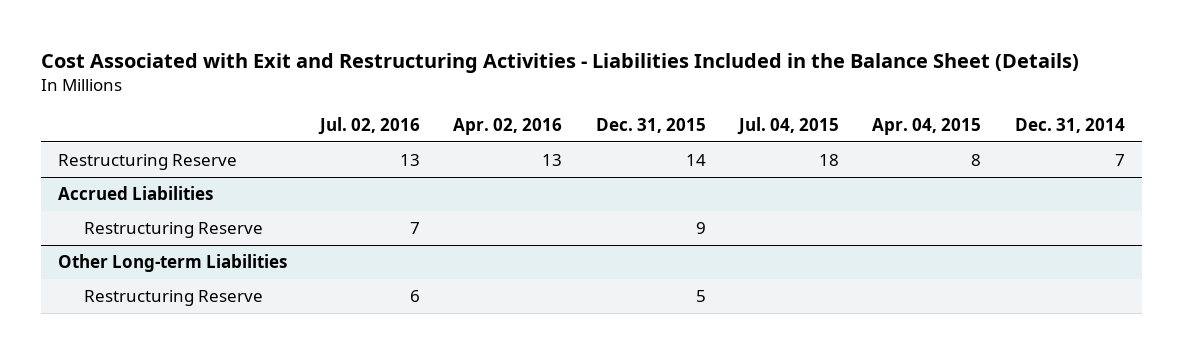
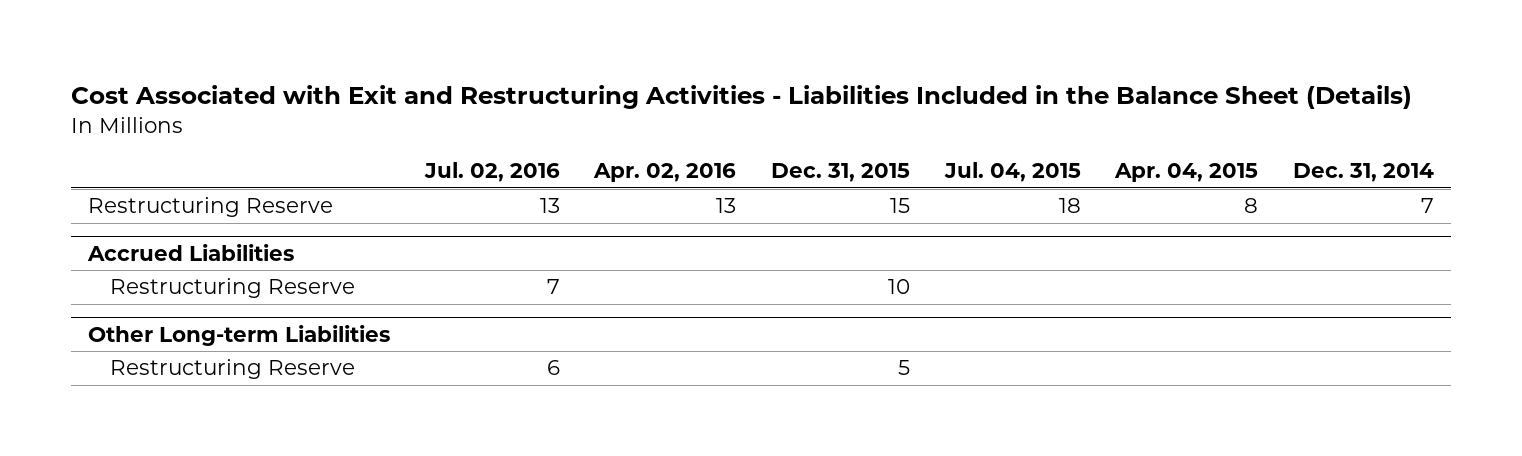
[685,154,706,167] 14 -> [889,198,910,214] 15
[695,222,706,235] 9 -> [887,279,910,295] 10

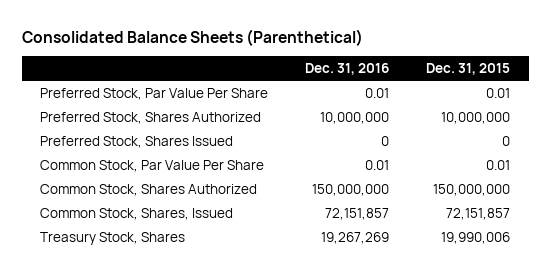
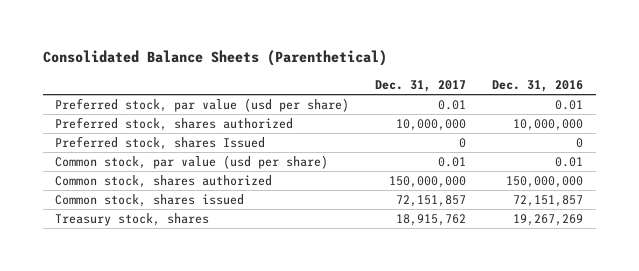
[426,63,511,76] Dec. 31, 2015 -> none
none -> [375,80,467,93] Dec. 31, 2017
[40,88,269,101] Preferred Stock, Par Value Per Share -> [55,98,350,113] Preferred stock, par value (usd per share)
[40,112,262,125] Preferred Stock, Shares Authorized -> [55,117,294,132] Preferred stock, shares authorized
[40,136,234,149] Preferred Stock, Shares Issued -> [55,136,266,151] Preferred stock, shares Issued
[40,160,265,173] Common Stock, Par Value Per Share -> [55,155,329,170] Common stock, par value (usd per share)
[40,184,258,197] Common Stock, Shares Authorized -> [55,175,273,189] Common stock, shares authorized
[40,208,234,221] Common Stock, Shares, Issued -> [55,194,245,208] Common stock, shares issued
[40,232,186,246] Treasury Stock, Shares -> [55,213,210,227] Treasury stock, shares

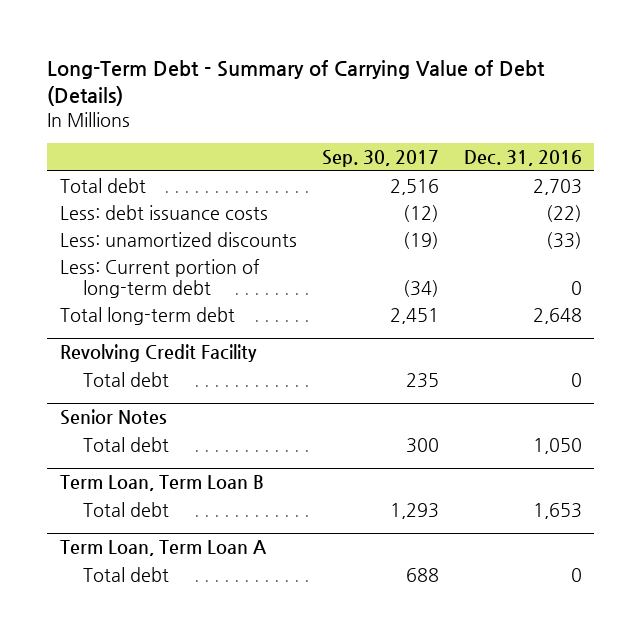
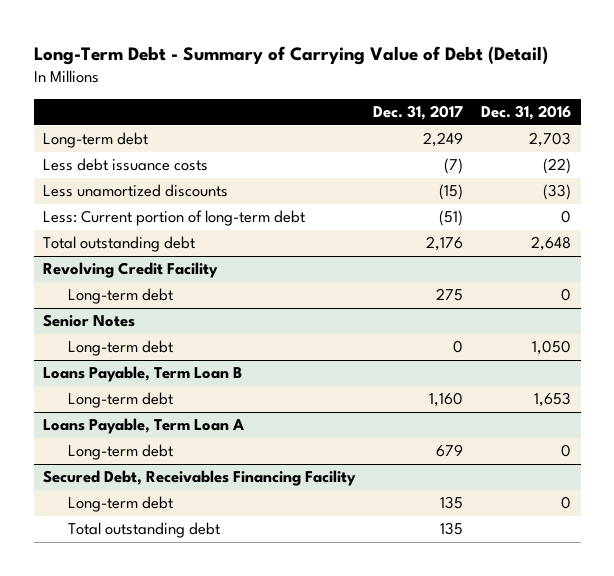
[47,59,546,106] Long-Term Debt - Summary of Carrying Value of Debt (Details) -> [33,45,548,65] Long-Term Debt - Summary of Carrying Value of Debt (Detail)
[321,149,439,167] Sep. 30, 2017 -> none
none -> [373,105,464,121] Dec. 31, 2017
[59,177,146,193] Total debt -> [42,132,148,149] Long-term debt
[59,204,268,220] Less: debt issuance costs -> [42,158,208,172] Less debt issuance costs
[59,231,297,247] Less: unamortized discounts -> [42,184,228,198] Less unamortized discounts
[59,306,235,325] Total long-term debt -> [42,236,195,253] Total outstanding debt
[83,371,170,387] Total debt -> [68,288,174,305] Long-term debt
[83,436,170,452] Total debt -> [68,340,174,357] Long-term debt
[59,475,264,492] Term Loan, Term Loan B -> [42,366,242,383] Loans Payable, Term Loan B
[83,501,170,517] Total debt -> [68,392,174,409] Long-term debt
[59,540,267,557] Term Loan, Term Loan A -> [42,418,244,435] Loans Payable, Term Loan A
[83,566,170,582] Total debt -> [68,444,174,461] Long-term debt
none -> [42,470,356,487] Secured Debt, Receivables Financing Facility
none -> [68,496,174,513] Long-term debt
none -> [68,522,221,539] Total outstanding debt

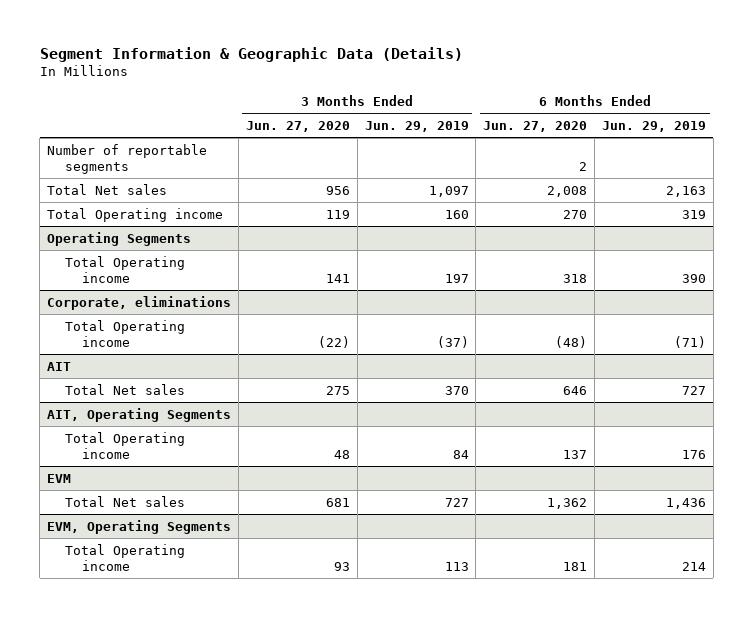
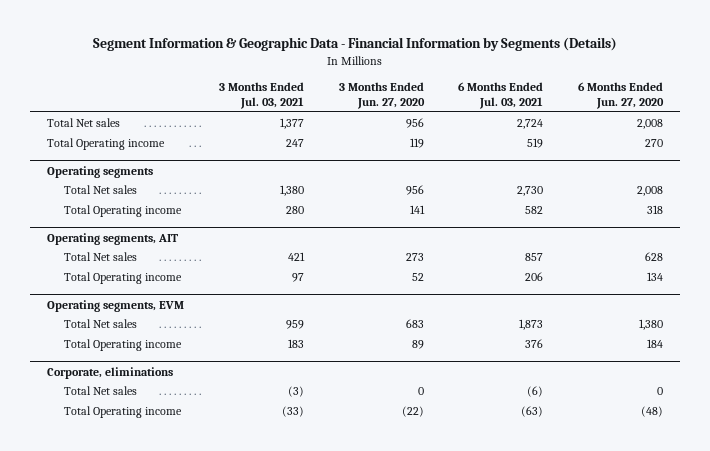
[39,47,463,63] Segment Information & Geographic Data (Details) -> [93,37,618,52] Segment Information & Geographic Data - Financial Information by Segments (Details)
[364,120,469,132] Jun. 29, 2019 -> none
[602,120,707,132] Jun. 29, 2019 -> none
none -> [218,81,304,109] 3 Months Ended Jul. 03, 2021
none -> [458,81,544,109] 6 Months Ended Jul. 03, 2021
[47,143,208,174] Number of reportable segments -> none
[47,231,192,246] Operating Segments -> [47,165,154,178] Operating segments
none -> [63,184,137,194] Total Net sales
none -> [47,232,179,245] Operating segments, AIT
none -> [63,251,137,261] Total Net sales
none -> [63,271,182,284] Total Operating income
none -> [47,299,185,312] Operating segments, EVM
none -> [63,318,137,328] Total Net sales
none -> [63,338,182,351] Total Operating income
none -> [63,385,137,395] Total Net sales
[47,361,72,371] AIT -> none
[64,383,185,395] Total Net sales -> none
[47,407,232,422] AIT, Operating Segments -> none
[64,431,185,459] Total Operating income -> none
[47,473,72,483] EVM -> none
[64,495,185,507] Total Net sales -> none
[47,519,232,534] EVM, Operating Segments -> none
[64,543,185,571] Total Operating income -> none

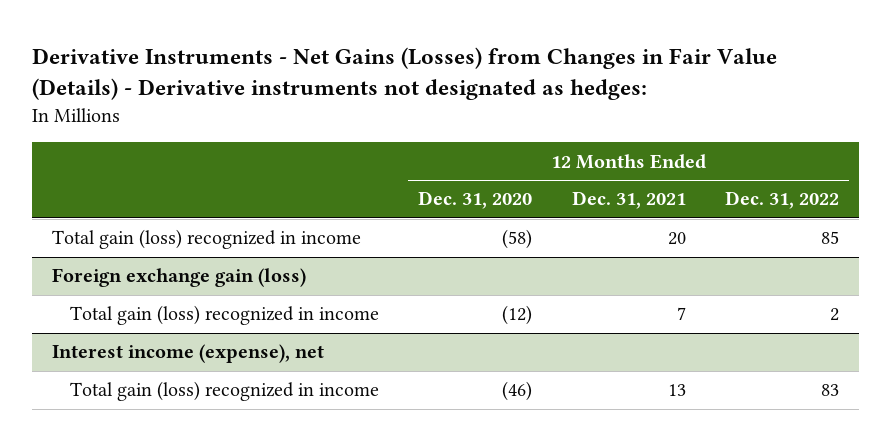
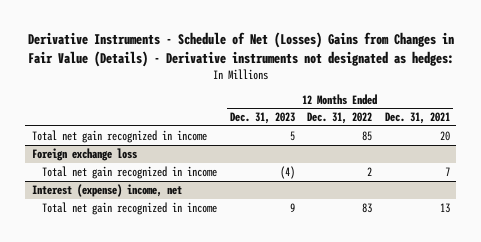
[32,46,778,100] Derivative Instruments - Net Gains (Losses) from Changes in Fair Value (Details) - Derivative instruments not designated as hedges: -> [27,31,454,67] Derivative Instruments - Schedule of Net (Losses) Gains from Changes in Fair Value (Details) - Derivative instruments not designated as hedges:
[418,191,533,210] Dec. 31, 2020 -> none
none -> [229,112,295,125] Dec. 31, 2023
[51,229,361,250] Total gain (loss) recognized in income -> [31,129,207,143] Total net gain recognized in income
[51,268,306,288] Foreign exchange gain (loss) -> [31,147,137,161] Foreign exchange loss
[69,305,379,326] Total gain (loss) recognized in income -> [42,165,218,179] Total net gain recognized in income
[51,344,324,364] Interest income (expense), net -> [31,183,182,197] Interest (expense) income, net
[69,381,379,402] Total gain (loss) recognized in income -> [42,201,218,215] Total net gain recognized in income

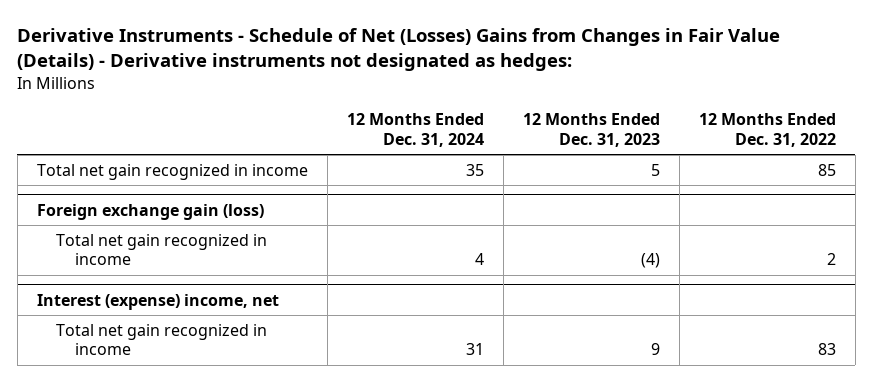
[384,112,450,125] Dec. 31, 2021 -> none
none -> [346,113,484,148] 12 Months Ended Dec. 31, 2024
[31,147,137,161] Foreign exchange loss -> [36,203,264,220] Foreign exchange gain (loss)

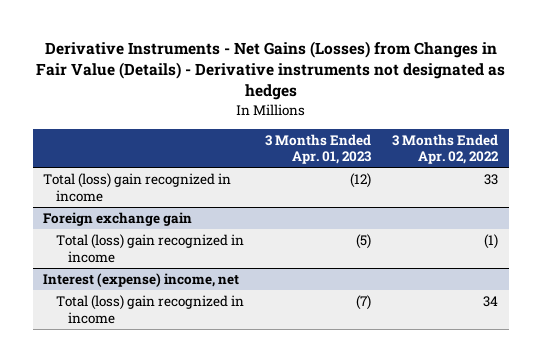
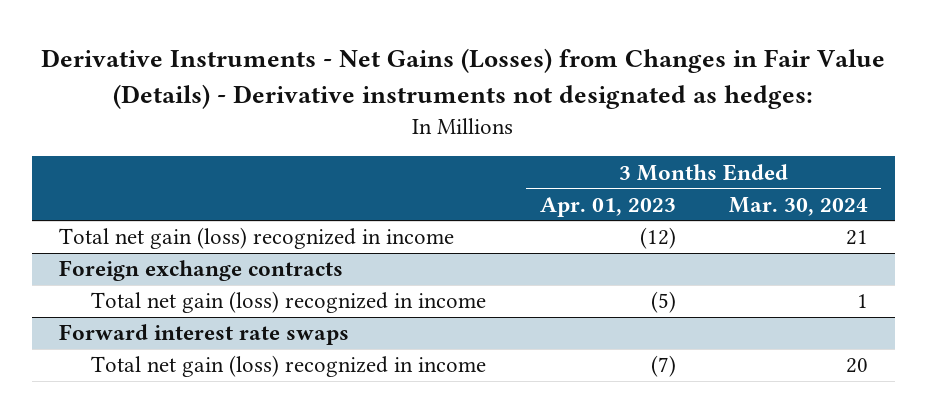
[35,40,505,101] Derivative Instruments - Net Gains (Losses) from Changes in Fair Value (Details) - Derivative instruments not designated as hedges -> [41,48,886,109] Derivative Instruments - Net Gains (Losses) from Changes in Fair Value (Details) - Derivative instruments not designated as hedges:
[392,133,500,165] 3 Months Ended Apr. 02, 2022 -> none
none -> [728,196,868,216] Mar. 30, 2024
[43,172,232,202] Total (loss) gain recognized in income -> [58,227,454,250] Total net gain (loss) recognized in income
[43,211,193,226] Foreign exchange gain -> [58,260,343,282] Foreign exchange contracts
[55,233,244,263] Total (loss) gain recognized in income -> [91,291,487,314] Total net gain (loss) recognized in income
[43,272,240,287] Interest (expense) income, net -> [58,324,349,346] Forward interest rate swaps
[55,294,244,324] Total (loss) gain recognized in income -> [91,355,487,378] Total net gain (loss) recognized in income

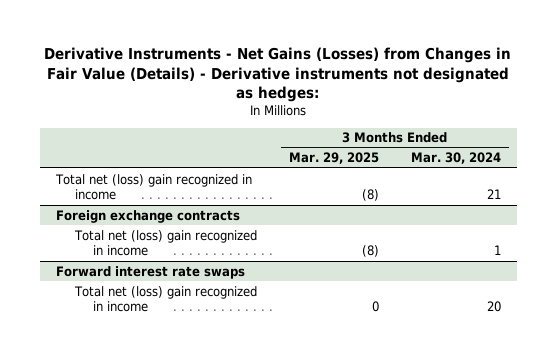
[539,196,676,217] Apr. 01, 2023 -> none
none -> [288,152,379,165] Mar. 29, 2025
[58,227,454,250] Total net gain (loss) recognized in income -> [54,173,252,201] Total net (loss) gain recognized in income
[91,291,487,314] Total net gain (loss) recognized in income -> [73,229,257,257] Total net (loss) gain recognized in income
[91,355,487,378] Total net gain (loss) recognized in income -> [73,285,257,313] Total net (loss) gain recognized in income

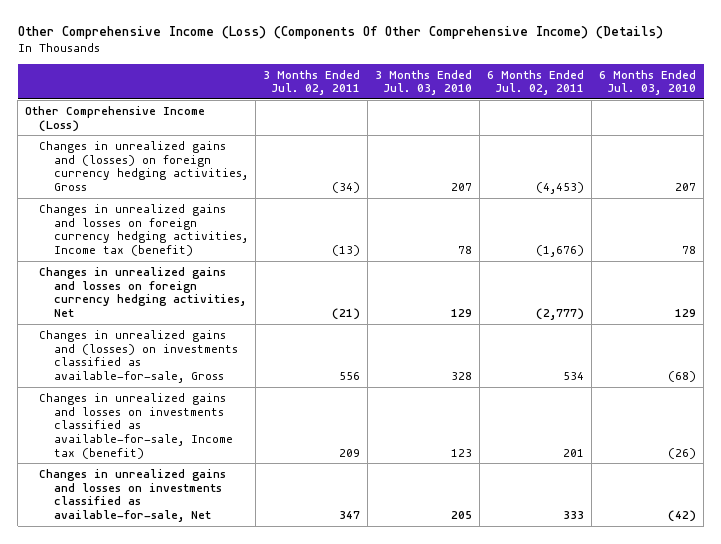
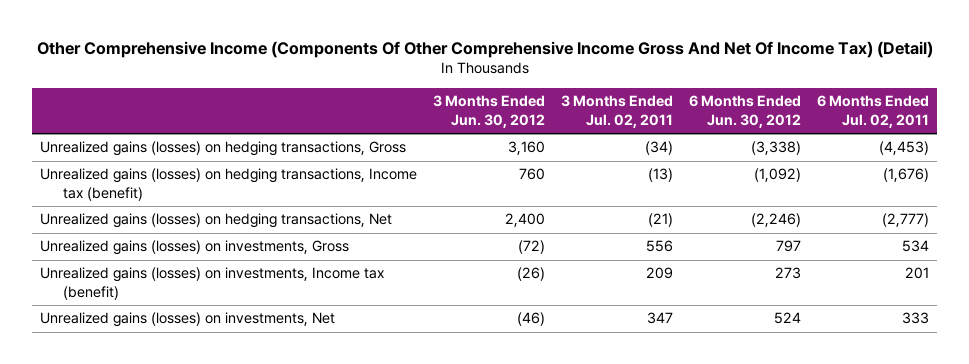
[17,26,663,40] Other Comprehensive Income (Loss) (Components Of Other Comprehensive Income) (Details) -> [36,41,933,59] Other Comprehensive Income (Components Of Other Comprehensive Income Gross And Net Of Income Tax) (Detail)
[374,69,472,96] 3 Months Ended Jul. 03, 2010 -> none
[599,69,697,96] 6 Months Ended Jul. 03, 2010 -> none
none -> [433,95,546,128] 3 Months Ended Jun. 30, 2012
none -> [689,95,802,128] 6 Months Ended Jun. 30, 2012
[25,105,206,132] Other Comprehensive Income (Loss) -> none
[39,140,248,192] Changes in unrealized gains and (losses) on foreign currency hedging activities, Gross -> [39,141,406,157] Unrealized gains (losses) on hedging transactions, Gross
[39,203,248,257] Changes in unrealized gains and losses on foreign currency hedging activities, Income tax (benefit) -> [39,168,417,202] Unrealized gains (losses) on hedging transactions, Income tax (benefit)
[39,266,246,318] Changes in unrealized gains and losses on foreign currency hedging activities, Net -> [39,213,392,229] Unrealized gains (losses) on hedging transactions, Net
[39,329,238,384] Changes in unrealized gains and (losses) on investments classified as available-for-sale, Gross -> [39,240,349,256] Unrealized gains (losses) on investments, Gross
[39,392,233,459] Changes in unrealized gains and losses on investments classified as available-for-sale, Income tax (benefit) -> [39,267,384,301] Unrealized gains (losses) on investments, Income tax (benefit)
[39,468,227,523] Changes in unrealized gains and losses on investments classified as available-for-sale, Net -> [39,312,335,328] Unrealized gains (losses) on investments, Net

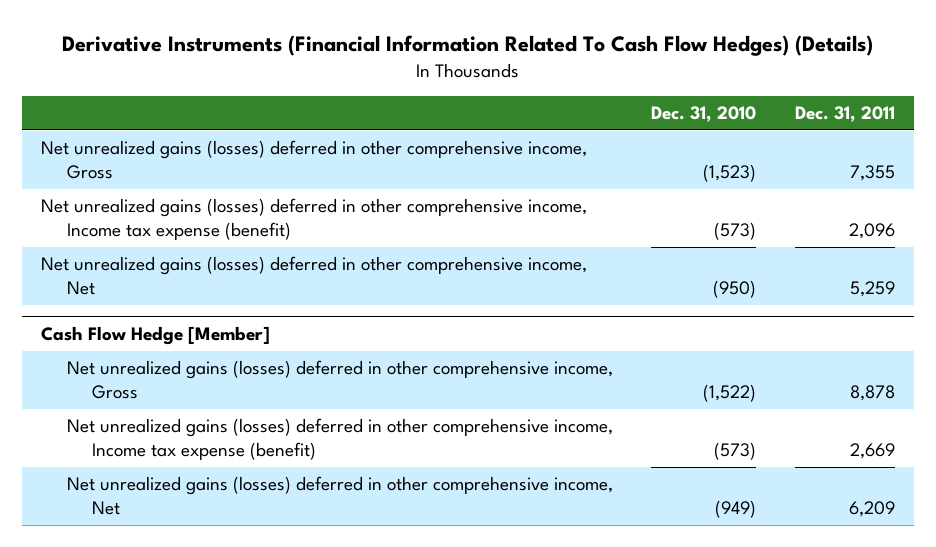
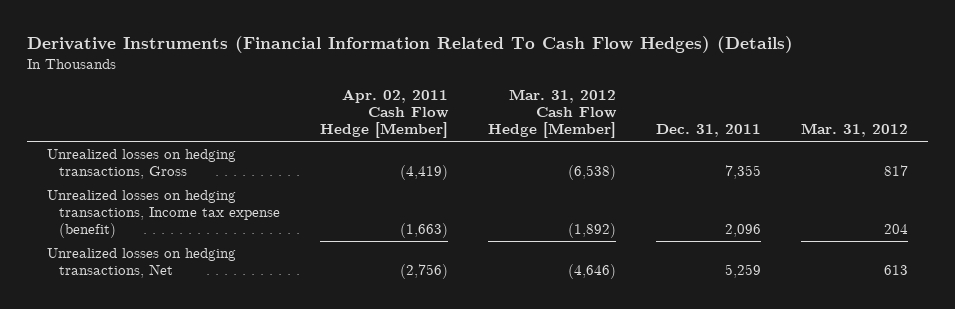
[651,105,757,122] Dec. 31, 2010 -> none
none -> [319,89,449,139] Apr. 02, 2011 Cash Flow Hedge [Member]
none -> [487,89,617,139] Mar. 31, 2012 Cash Flow Hedge [Member]
none -> [800,123,908,138] Mar. 31, 2012
[40,326,270,346] Cash Flow Hedge [Member] -> none
[66,360,613,399] Net unrealized gains (losses) deferred in other comprehensive income, Gross -> none
[66,418,613,460] Net unrealized gains (losses) deferred in other comprehensive income, Income tax expense (benefit) -> none
[66,476,613,515] Net unrealized gains (losses) deferred in other comprehensive income, Net -> none
[40,140,587,179] Net unrealized gains (losses) deferred in other comprehensive income, Gross -> [46,148,236,179] Unrealized losses on hedging transactions, Gross
[40,198,587,240] Net unrealized gains (losses) deferred in other comprehensive income, Income tax expense (benefit) -> [46,189,280,238] Unrealized losses on hedging transactions, Income tax expense (benefit)
[40,256,587,295] Net unrealized gains (losses) deferred in other comprehensive income, Net -> [46,247,236,278] Unrealized losses on hedging transactions, Net

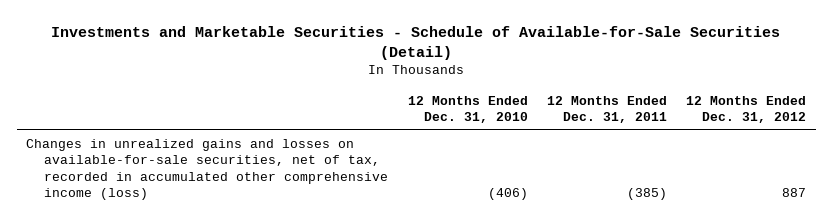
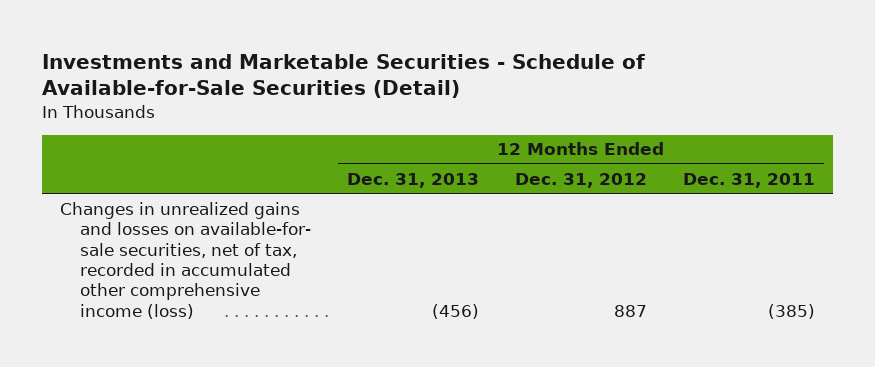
[407,95,528,123] 12 Months Ended Dec. 31, 2010 -> none
none -> [346,172,479,188] Dec. 31, 2013
[26,139,389,200] Changes in unrealized gains and losses on available-for-sale securities, net of tax, recorded in accumulated other comprehensive income (loss) -> [60,201,311,319] Changes in unrealized gains and losses on available-for- sale securities, net of tax, recorded in accumulated other comprehensive income (loss)

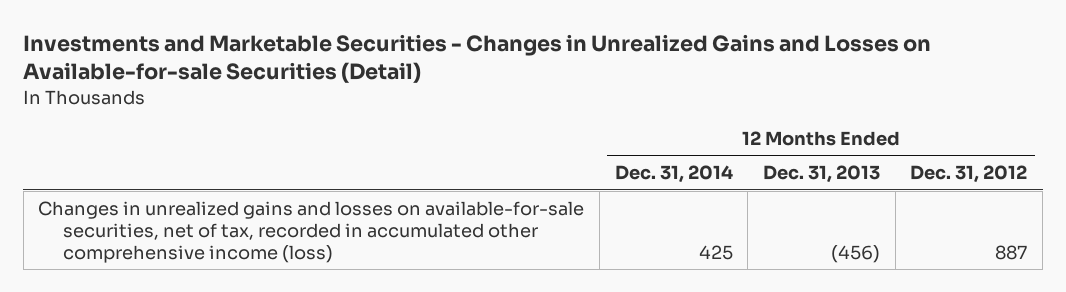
[42,53,646,98] Investments and Marketable Securities - Schedule of Available-for-Sale Securities (Detail) -> [23,34,932,84] Investments and Marketable Securities - Changes in Unrealized Gains and Losses on Available-for-sale Securities (Detail)
[682,172,815,188] Dec. 31, 2011 -> none
none -> [614,165,733,184] Dec. 31, 2014
[60,201,311,319] Changes in unrealized gains and losses on available-for- sale securities, net of tax, recorded in accumulated other comprehensive income (loss) -> [38,200,585,263] Changes in unrealized gains and losses on available-for-sale securities, net of tax, recorded in accumulated other comprehensive income (loss)

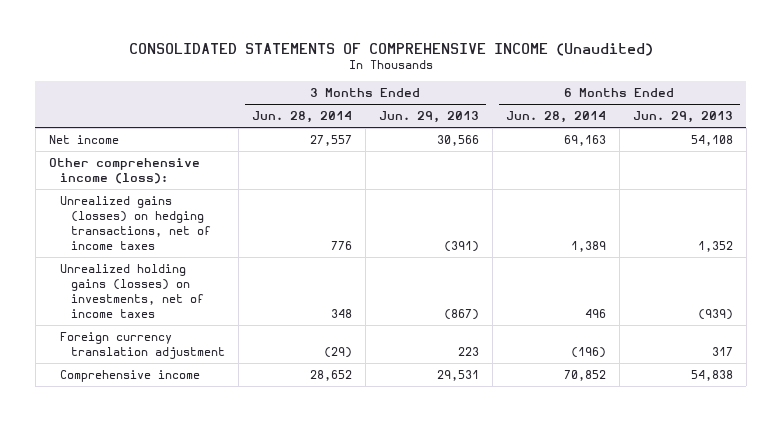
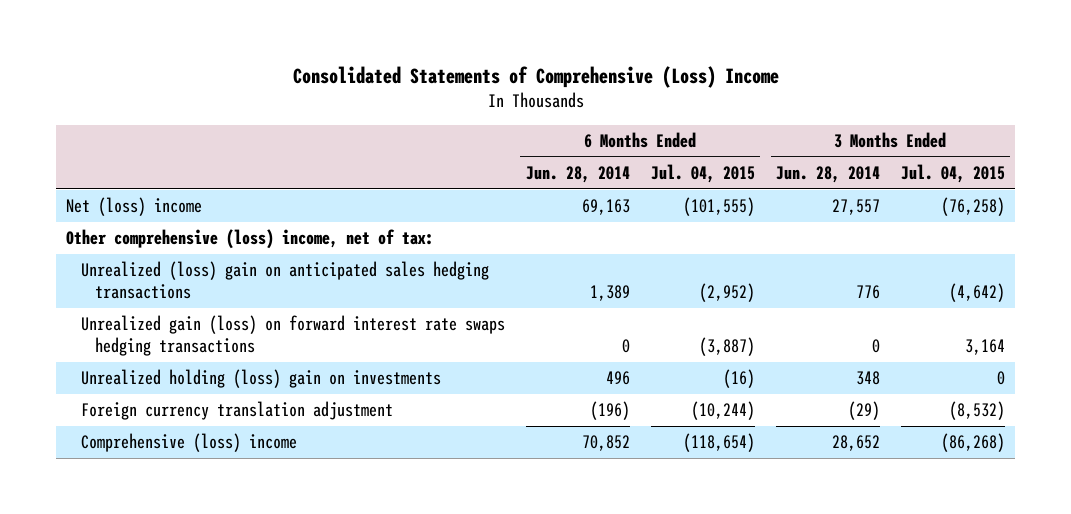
[128,42,653,56] CONSOLIDATED STATEMENTS OF COMPREHENSIVE INCOME (Unaudited) -> [292,66,779,89] Consolidated Statements of Comprehensive (Loss) Income
[378,111,479,124] Jun. 29, 2013 -> none
[632,111,733,124] Jun. 29, 2013 -> none
none -> [650,163,755,183] Jul. 04, 2015
none -> [900,163,1005,183] Jul. 04, 2015
[48,135,119,145] Net income -> [66,197,203,217] Net (loss) income
[48,158,200,185] Other comprehensive income (loss): -> [66,229,435,250] Other comprehensive (loss) income, net of tax:
[59,196,211,251] Unrealized gains (losses) on hedging transactions, net of income taxes -> [80,261,489,300] Unrealized (loss) gain on anticipated sales hedging transactions
none -> [80,315,505,357] Unrealized gain (loss) on forward interest rate swaps hedging transactions
[59,264,204,319] Unrealized holding gains (losses) on investments, net of income taxes -> [80,369,441,389] Unrealized holding (loss) gain on investments
[59,370,200,383] Comprehensive income -> [80,433,297,453] Comprehensive (loss) income

